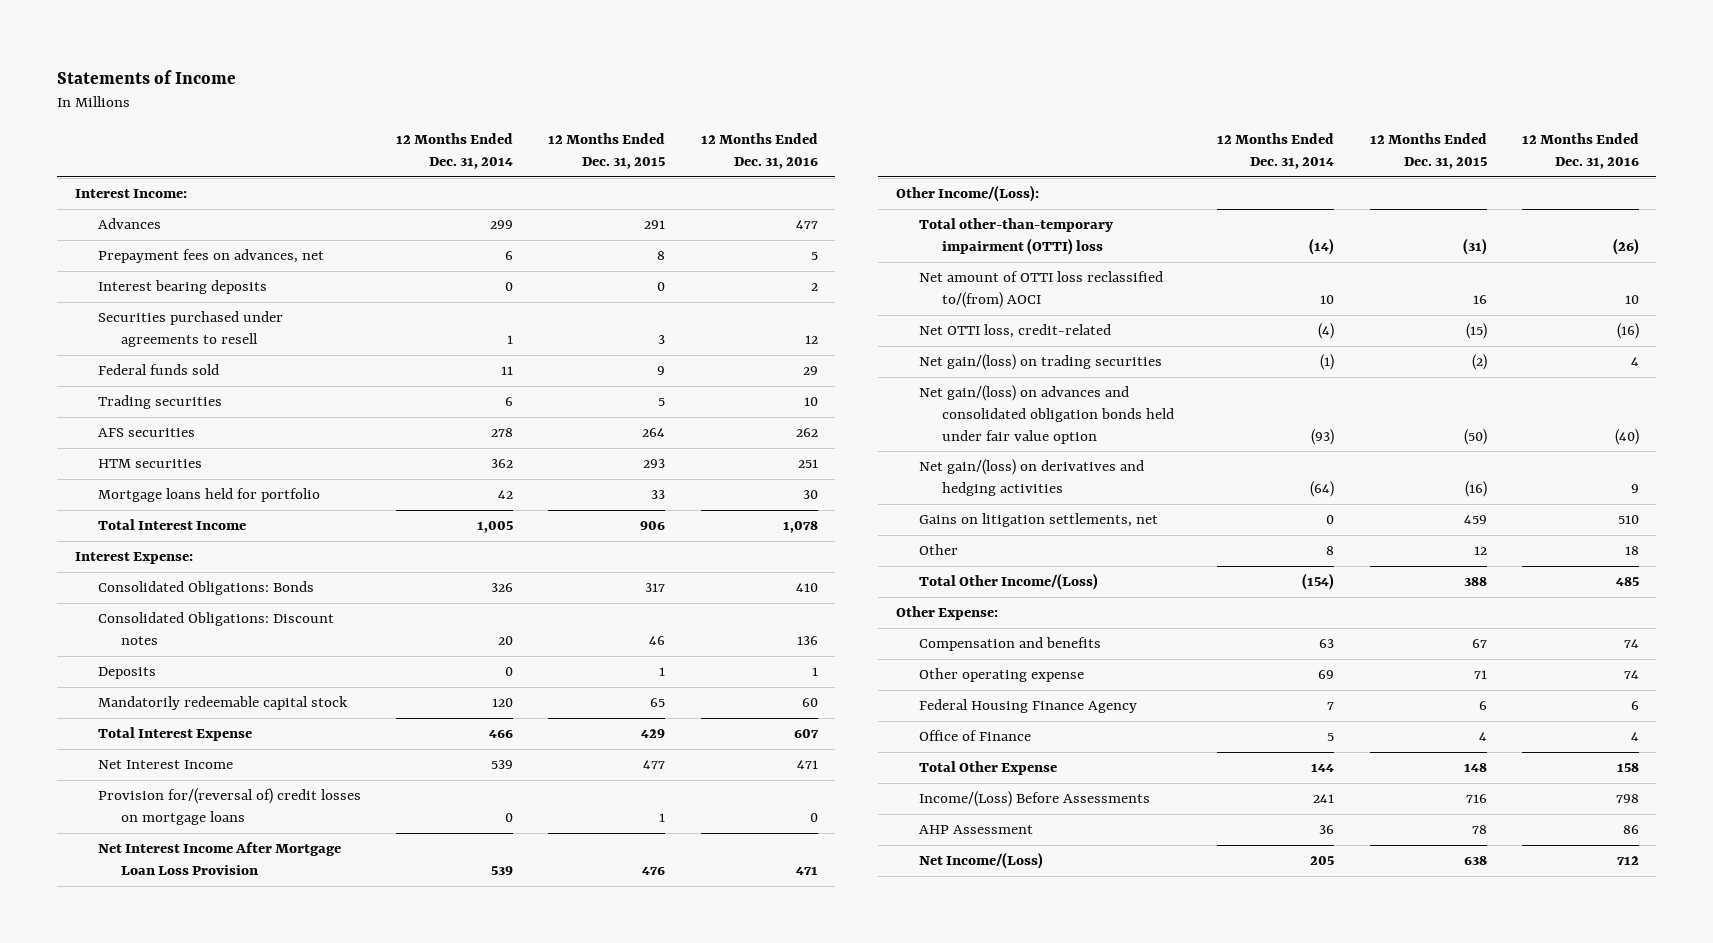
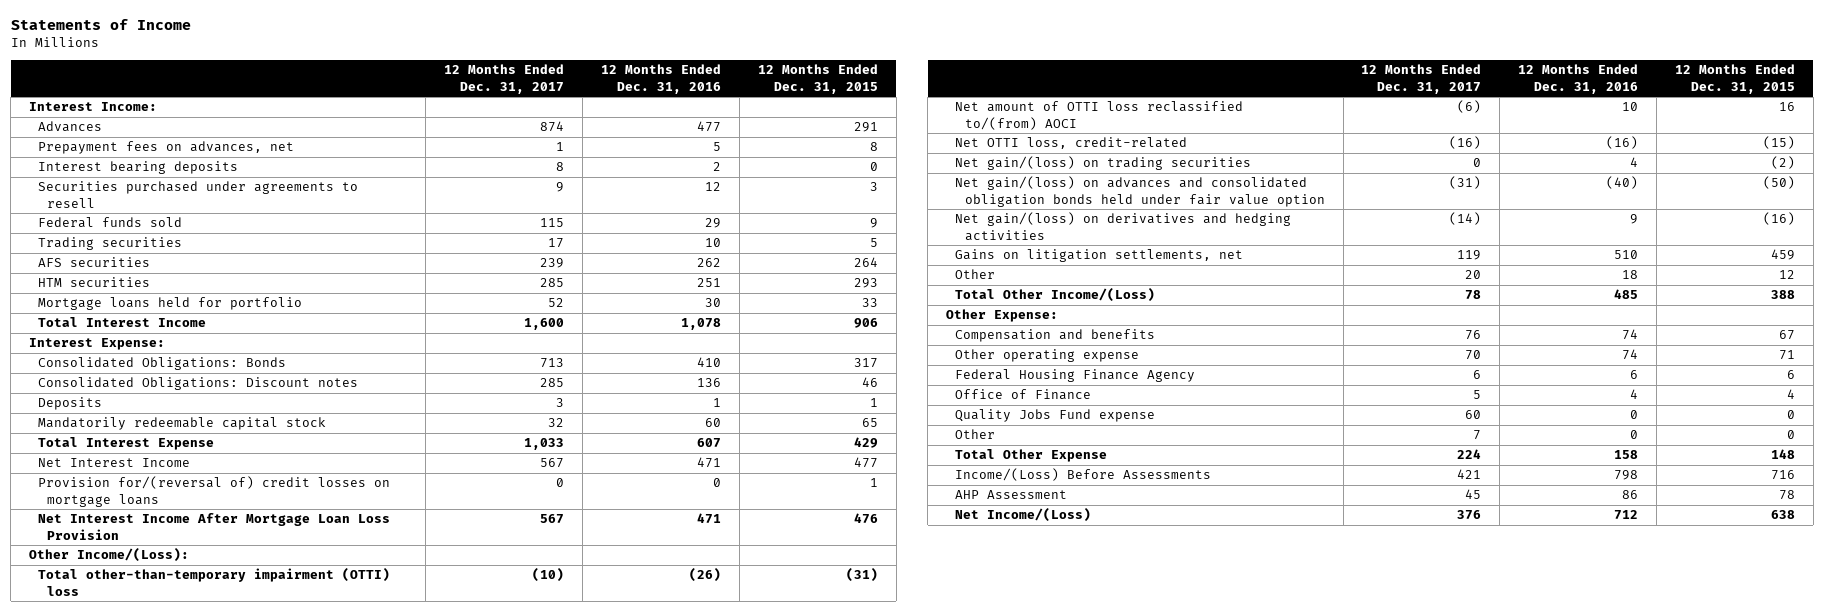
[396,133,514,170] 12 Months Ended Dec. 31, 2014 -> none
none -> [444,64,565,94] 12 Months Ended Dec. 31, 2017
none -> [955,409,1156,423] Quality Jobs Fund expense
none -> [955,429,996,440] Other

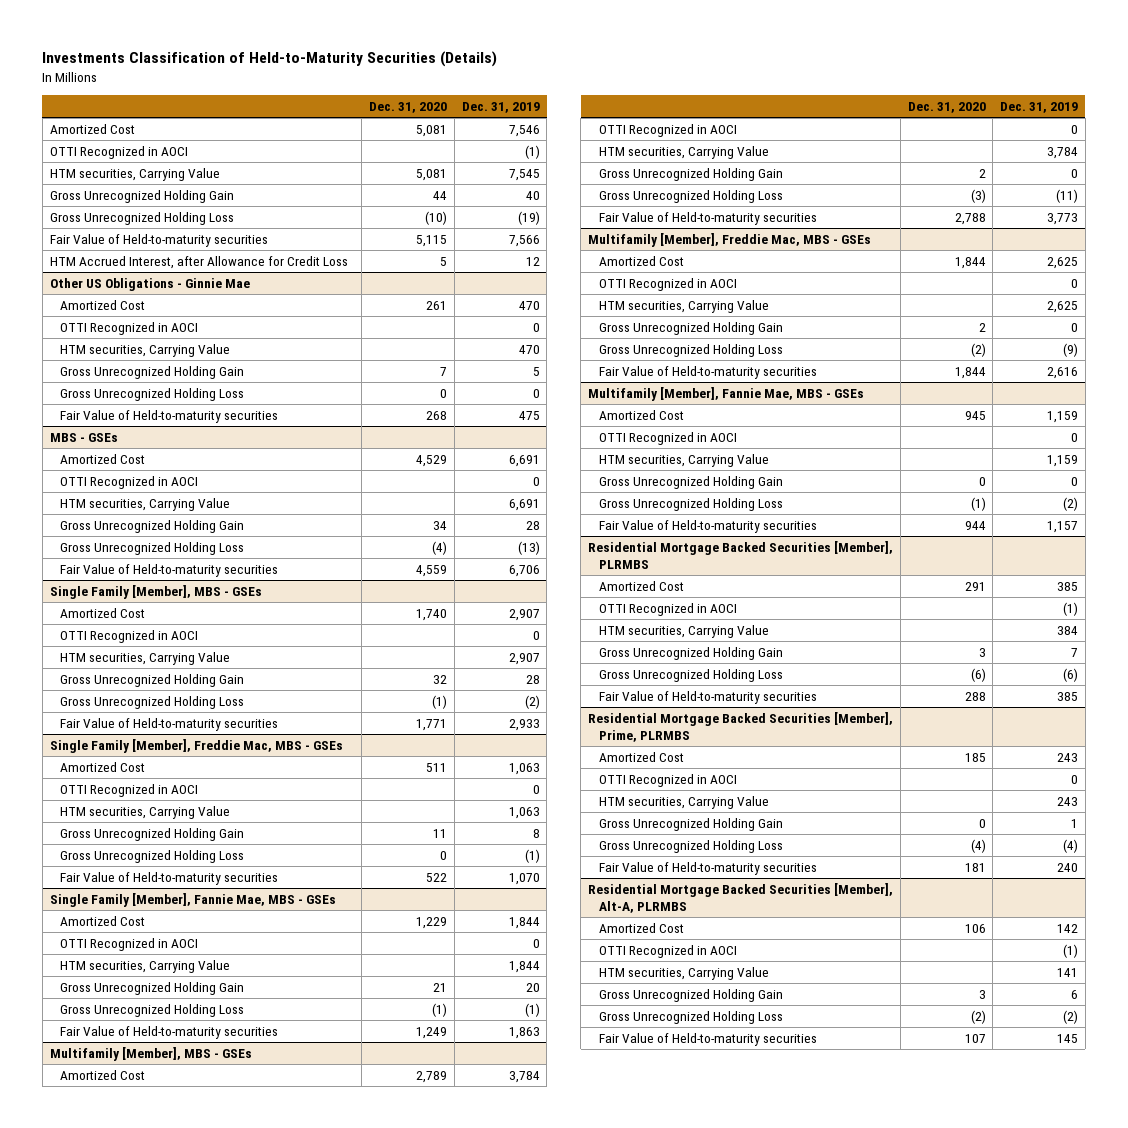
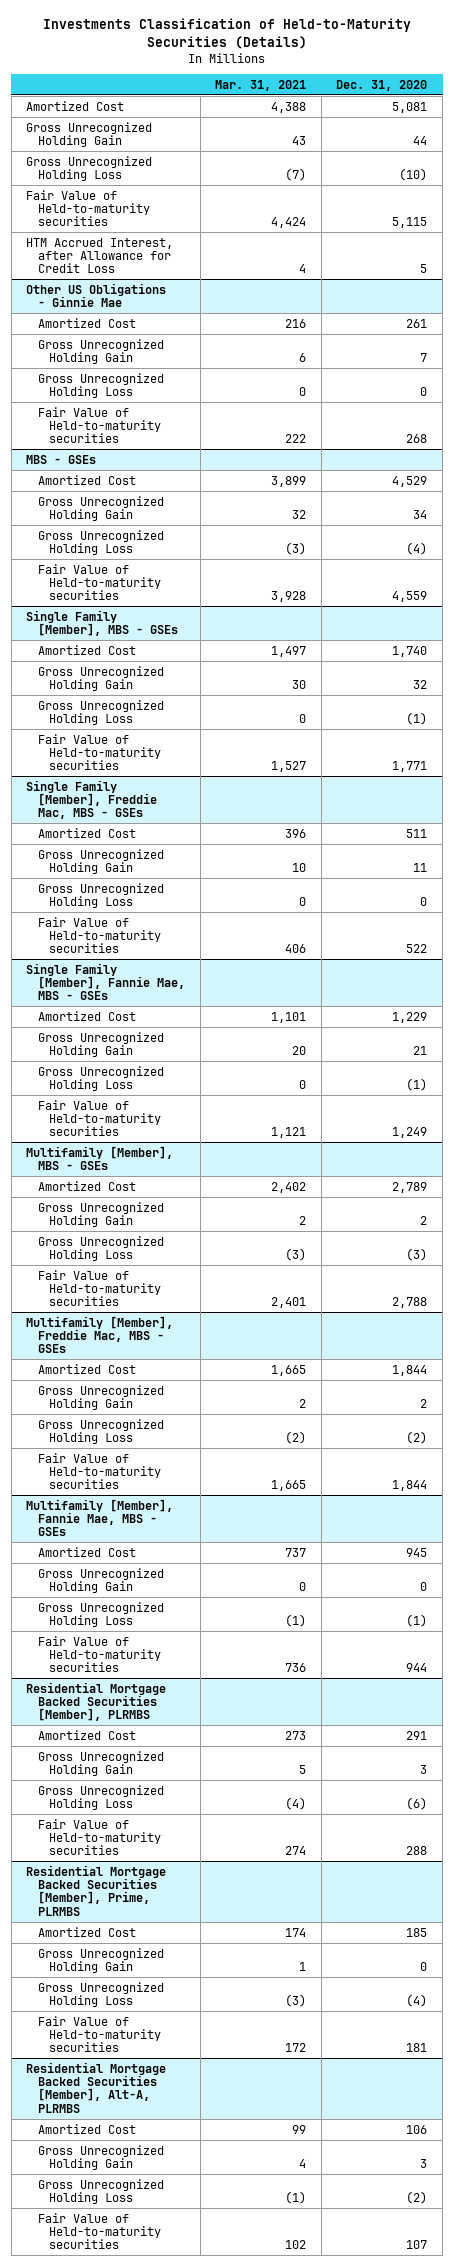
[461,101,540,113] Dec. 31, 2019 -> none
none -> [215,79,307,91] Mar. 31, 2021
[49,145,188,159] OTTI Recognized in AOCI -> none
[49,167,220,181] HTM securities, Carrying Value -> none
[60,321,199,335] OTTI Recognized in AOCI -> none
[60,343,231,357] HTM securities, Carrying Value -> none
[60,475,199,489] OTTI Recognized in AOCI -> none
[60,497,231,511] HTM securities, Carrying Value -> none
[60,629,199,643] OTTI Recognized in AOCI -> none
[60,651,231,665] HTM securities, Carrying Value -> none
[60,783,199,797] OTTI Recognized in AOCI -> none
[60,805,231,819] HTM securities, Carrying Value -> none
[60,937,199,951] OTTI Recognized in AOCI -> none
[60,959,231,973] HTM securities, Carrying Value -> none
[598,123,737,137] OTTI Recognized in AOCI -> none
[598,145,769,159] HTM securities, Carrying Value -> none
[598,277,737,291] OTTI Recognized in AOCI -> none
[598,299,769,313] HTM securities, Carrying Value -> none
[598,431,737,445] OTTI Recognized in AOCI -> none
[598,453,769,467] HTM securities, Carrying Value -> none
[598,602,737,616] OTTI Recognized in AOCI -> none
[598,624,769,638] HTM securities, Carrying Value -> none
[598,773,737,787] OTTI Recognized in AOCI -> none
[598,795,769,809] HTM securities, Carrying Value -> none
[598,944,737,958] OTTI Recognized in AOCI -> none
[598,966,769,980] HTM securities, Carrying Value -> none

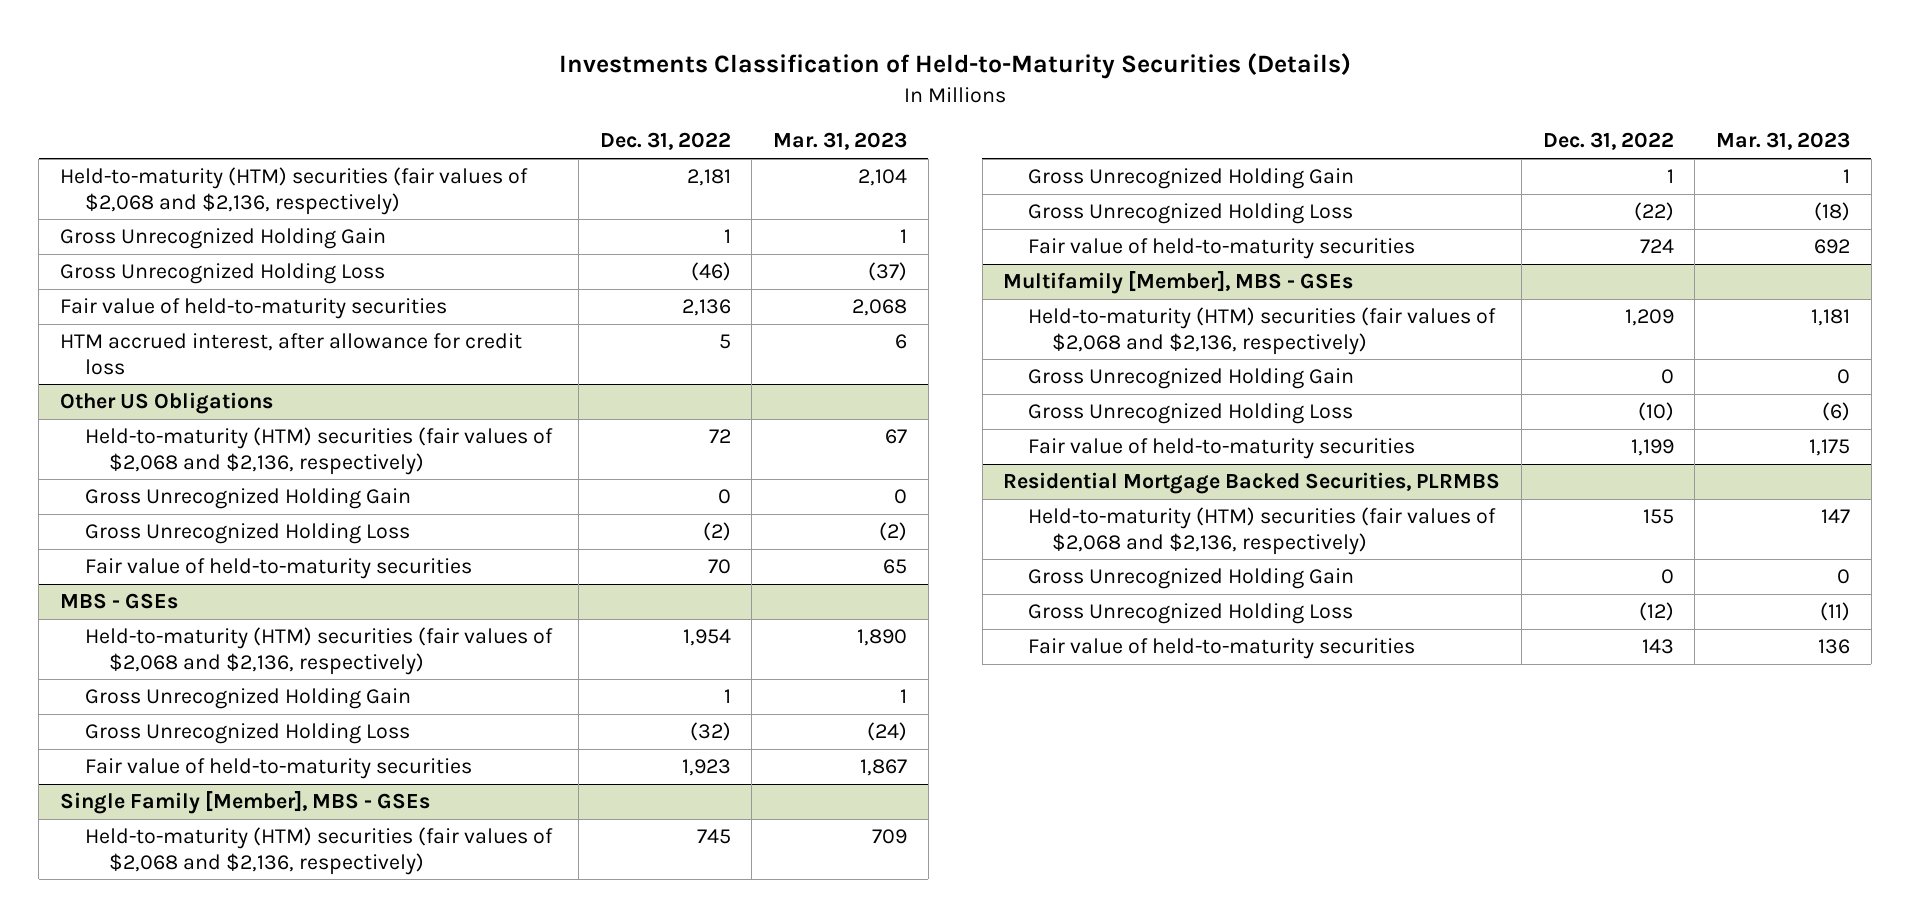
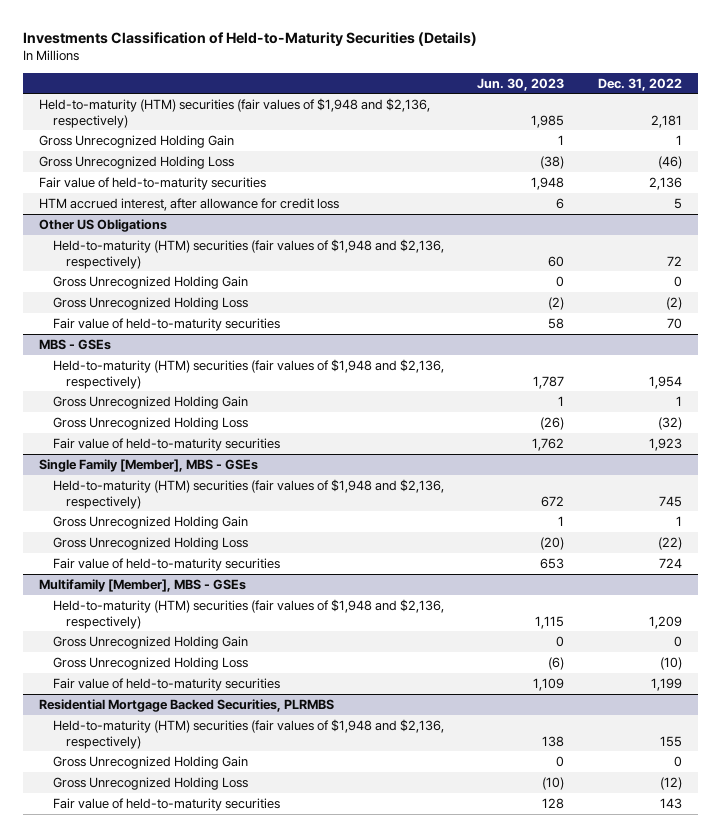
[772,132,907,151] Mar. 31, 2023 -> none
none -> [477,77,565,91] Jun. 30, 2023
[60,167,529,215] Held-to-maturity (HTM) securities (fair values of $2,068 and $2,136, respectively) -> [39,97,431,128] Held-to-maturity (HTM) securities (fair values of $1,948 and $2,136, respectively)
[84,427,553,475] Held-to-maturity (HTM) securities (fair values of $2,068 and $2,136, respectively) -> [52,238,444,269] Held-to-maturity (HTM) securities (fair values of $1,948 and $2,136, respectively)
[84,627,553,675] Held-to-maturity (HTM) securities (fair values of $2,068 and $2,136, respectively) -> [52,358,444,389] Held-to-maturity (HTM) securities (fair values of $1,948 and $2,136, respectively)
[84,827,553,875] Held-to-maturity (HTM) securities (fair values of $2,068 and $2,136, respectively) -> [52,478,444,509] Held-to-maturity (HTM) securities (fair values of $1,948 and $2,136, respectively)
[1027,307,1496,355] Held-to-maturity (HTM) securities (fair values of $2,068 and $2,136, respectively) -> [52,598,444,629] Held-to-maturity (HTM) securities (fair values of $1,948 and $2,136, respectively)
[1027,507,1496,555] Held-to-maturity (HTM) securities (fair values of $2,068 and $2,136, respectively) -> [52,718,444,749] Held-to-maturity (HTM) securities (fair values of $1,948 and $2,136, respectively)

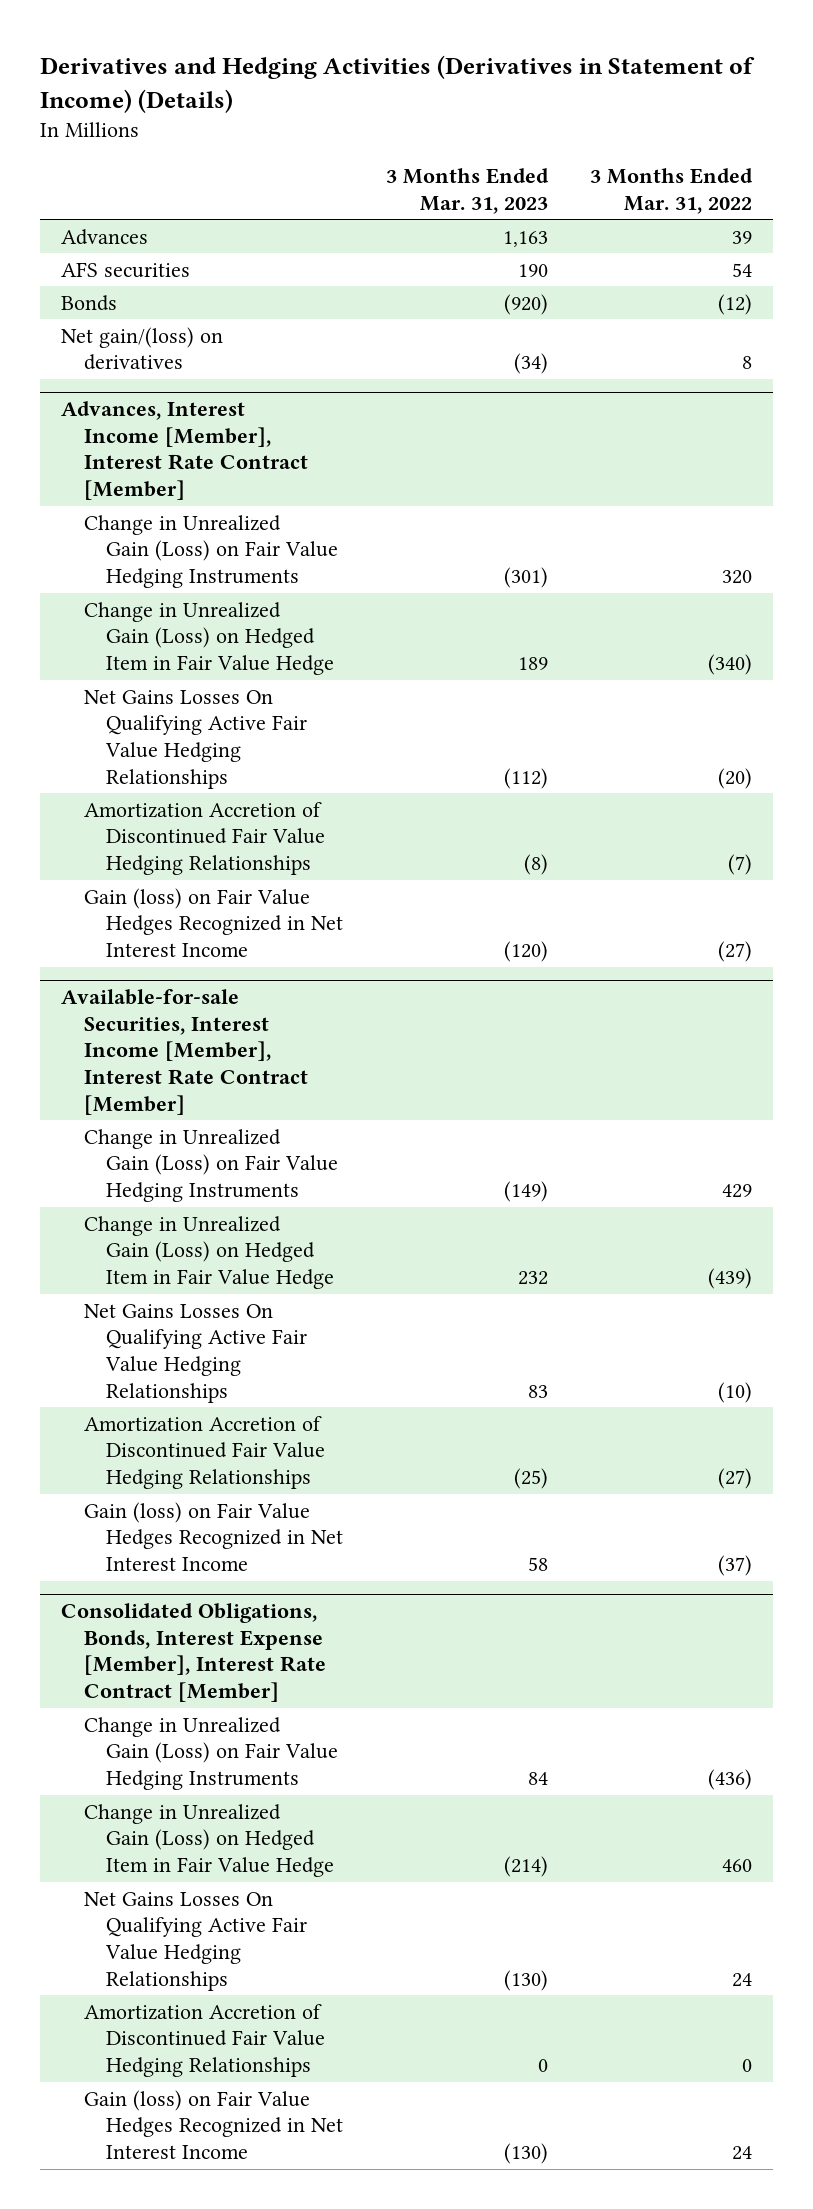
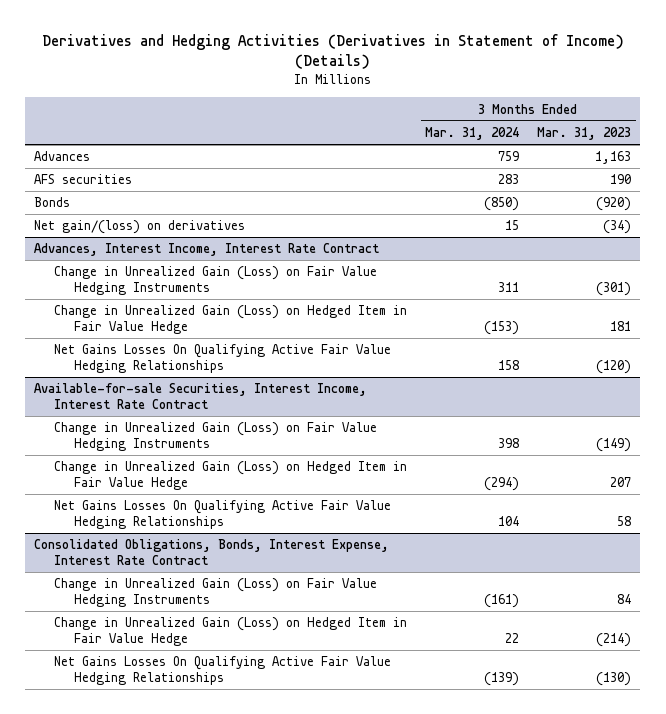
[589,167,753,214] 3 Months Ended Mar. 31, 2022 -> none
none -> [425,126,520,140] Mar. 31, 2024
[61,401,308,501] Advances, Interest Income [Member], Interest Rate Contract [Member] -> [34,243,380,257] Advances, Interest Income, Interest Rate Contract
[83,801,326,876] Amortization Accretion of Discontinued Fair Value Hedging Relationships -> none
[83,887,344,958] Gain (loss) on Fair Value Hedges Recognized in Net Interest Income -> none
[517,657,548,671] 189 -> [610,320,632,331] 181
[503,767,548,789] (112) -> [596,359,632,374] (120)
[61,989,308,1115] Available-for-sale Securities, Interest Income [Member], Interest Rate Contract [Member] -> [34,383,368,409] Available-for-sale Securities, Interest Income, Interest Rate Contract
[83,1415,326,1490] Amortization Accretion of Discontinued Fair Value Hedging Relationships -> none
[83,1501,344,1572] Gain (loss) on Fair Value Hedges Recognized in Net Interest Income -> none
[517,1271,548,1286] 232 -> [610,476,632,487] 207
[527,1384,548,1398] 83 -> [617,515,632,526] 58
[61,1603,326,1703] Consolidated Obligations, Bonds, Interest Expense [Member], Interest Rate Contract [Member] -> [34,539,390,565] Consolidated Obligations, Bonds, Interest Expense, Interest Rate Contract
[83,2003,326,2078] Amortization Accretion of Discontinued Fair Value Hedging Relationships -> none
[83,2089,344,2160] Gain (loss) on Fair Value Hedges Recognized in Net Interest Income -> none

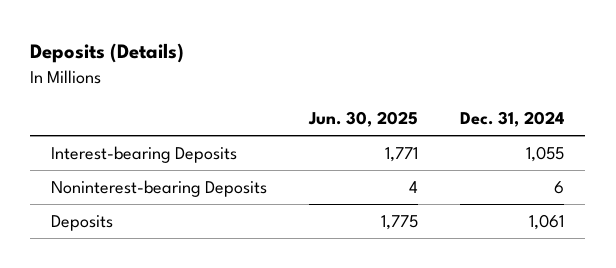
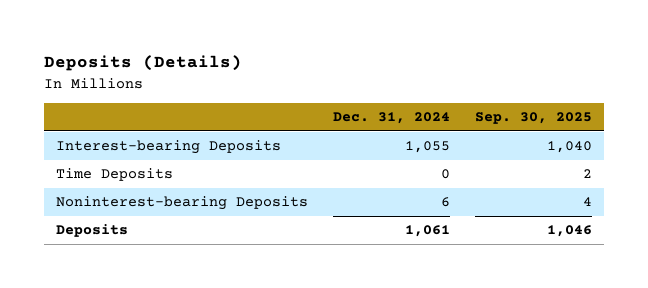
[308,110,419,127] Jun. 30, 2025 -> none
none -> [474,112,592,125] Sep. 30, 2025
none -> [56,168,174,182] Time Deposits

